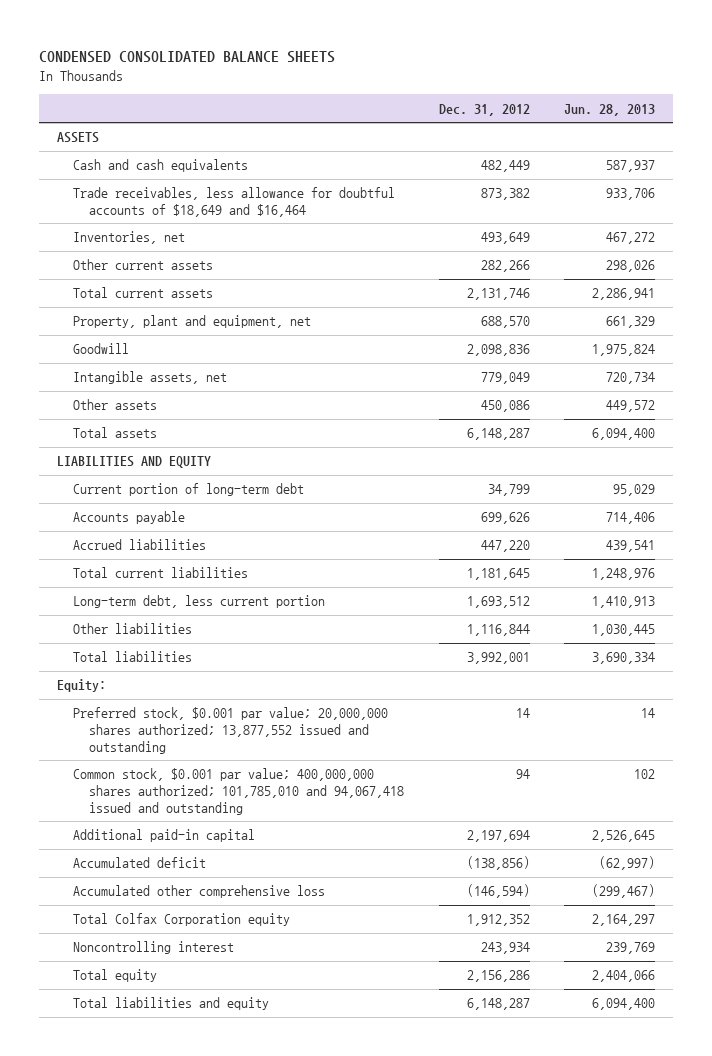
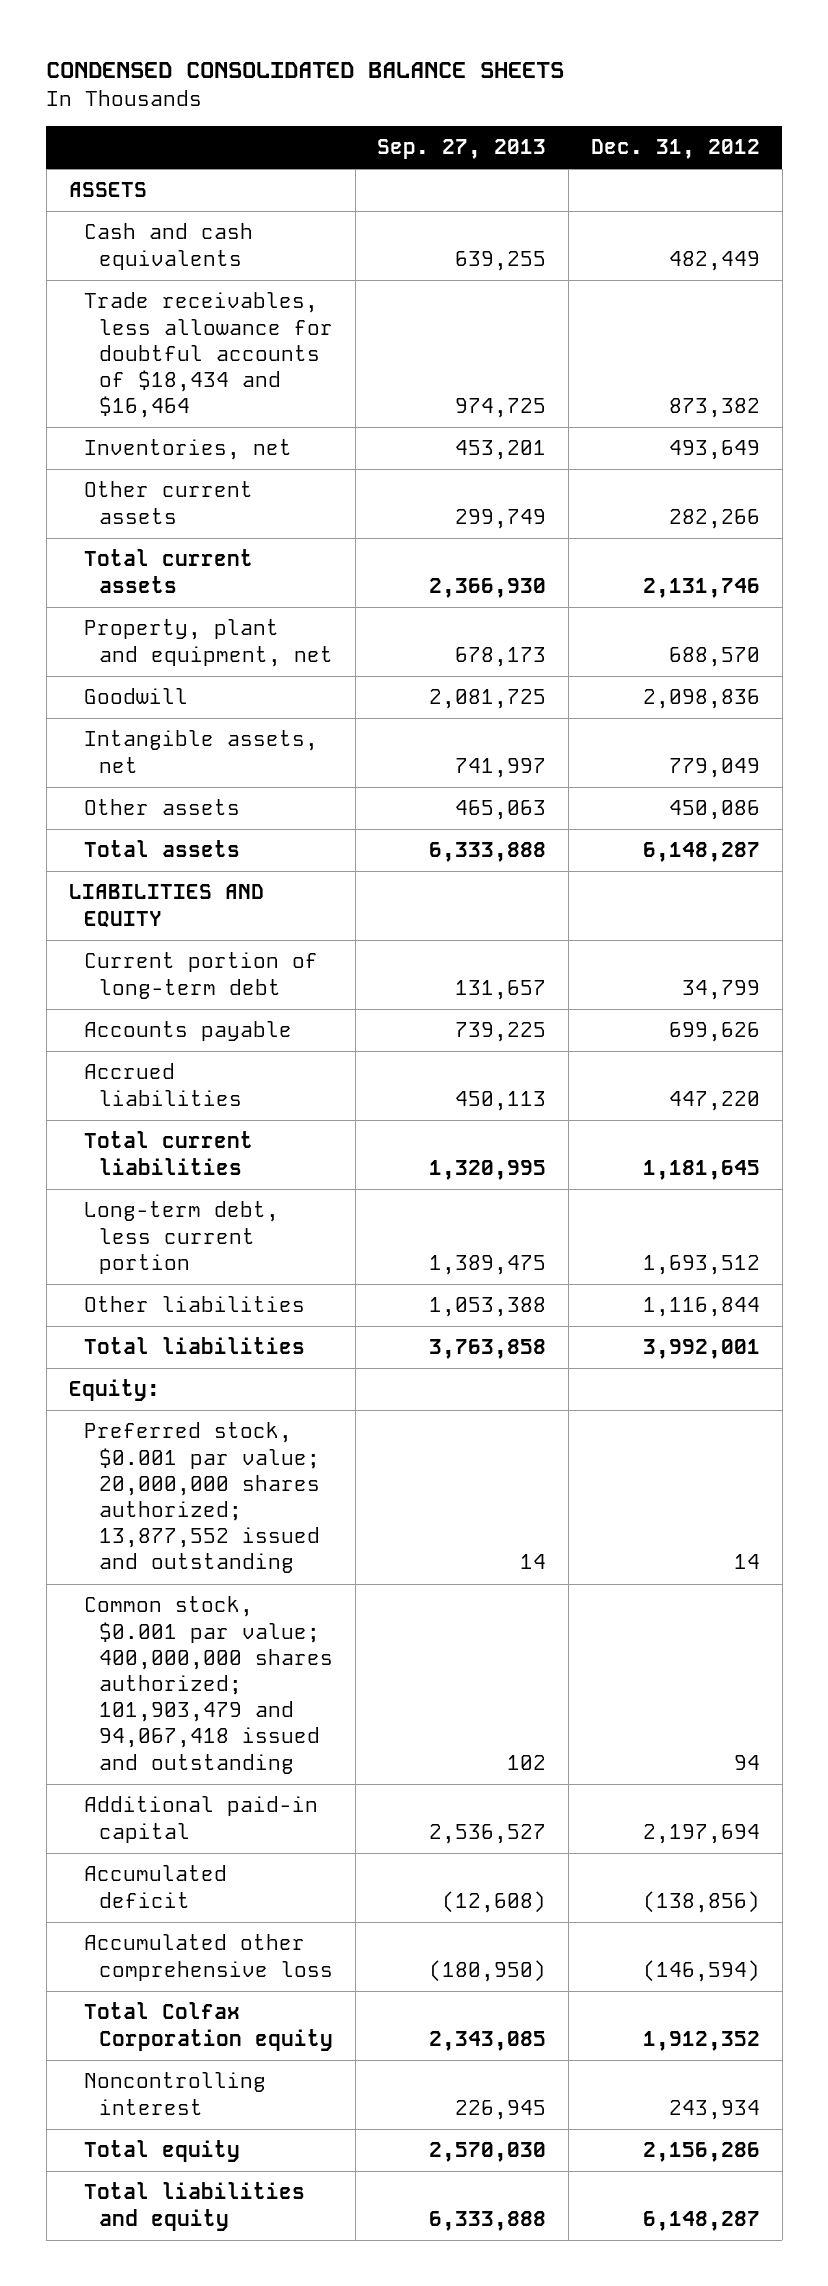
[564,103,656,116] Jun. 28, 2013 -> none
none -> [377,139,547,160] Sep. 27, 2013
[72,187,395,218] Trade receivables, less allowance for doubtful accounts of $18,649 and $16,464 -> [83,292,333,419] Trade receivables, less allowance for doubtful accounts of $18,434 and $16,464
[72,768,405,815] Common stock, $0.001 par value; 400,000,000 shares authorized; 101,785,010 and 94,067,418 issued and outstanding -> [83,1596,333,1774] Common stock, $0.001 par value; 400,000,000 shares authorized; 101,903,479 and 94,067,418 issued and outstanding

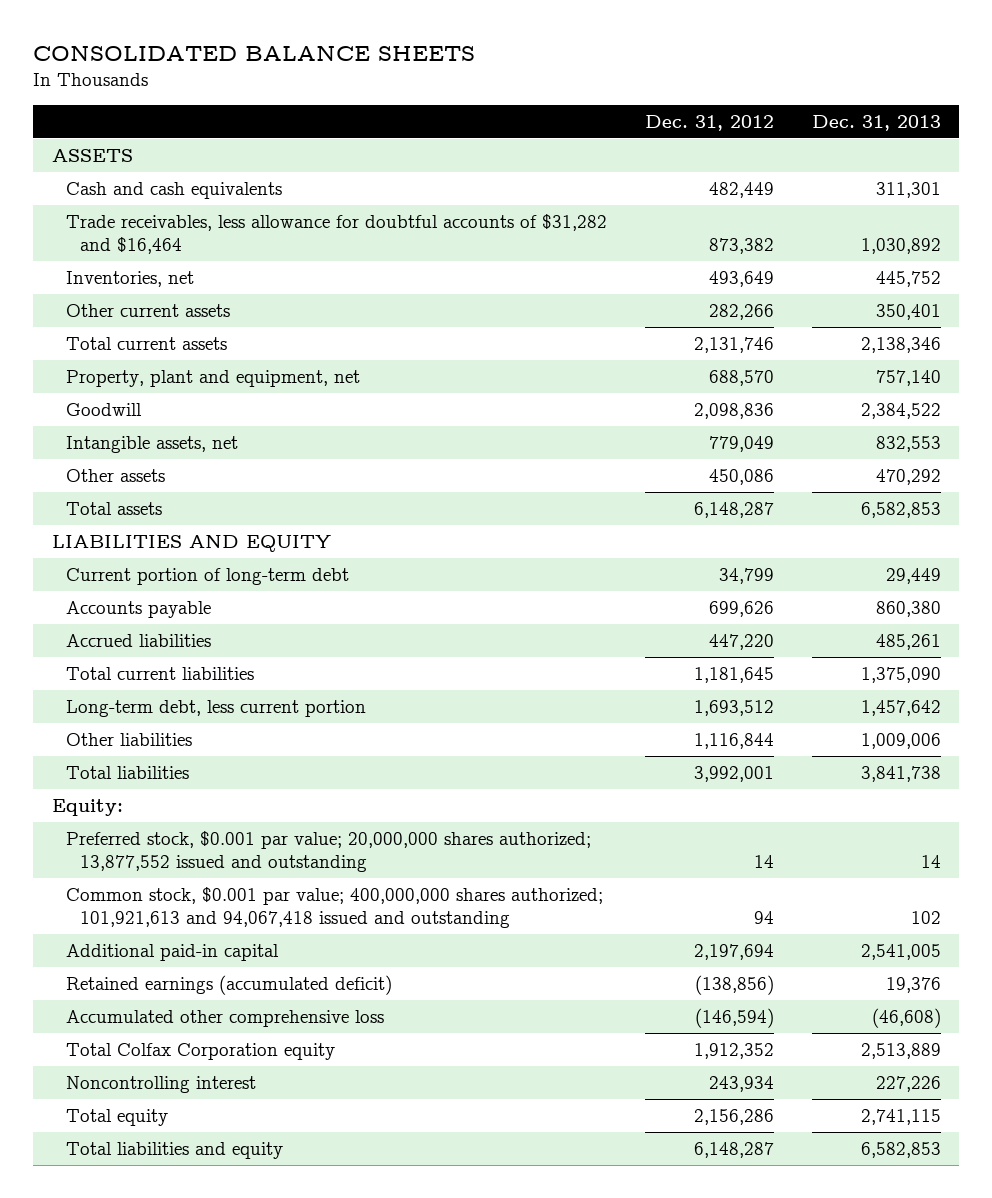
[46,61,565,78] CONDENSED CONSOLIDATED BALANCE SHEETS -> [32,46,475,62] CONSOLIDATED BALANCE SHEETS
[377,139,547,160] Sep. 27, 2013 -> none
none -> [811,114,941,131] Dec. 31, 2013
[83,292,333,419] Trade receivables, less allowance for doubtful accounts of $18,434 and $16,464 -> [65,213,607,255] Trade receivables, less allowance for doubtful accounts of $31,282 and $16,464
[83,1596,333,1774] Common stock, $0.001 par value; 400,000,000 shares authorized; 101,903,479 and 94,067,418 issued and outstanding -> [65,886,603,929] Common stock, $0.001 par value; 400,000,000 shares authorized; 101,921,613 and 94,067,418 issued and outstanding
[83,1865,227,1908] Accumulated deficit -> [65,974,392,995] Retained earnings (accumulated deficit)

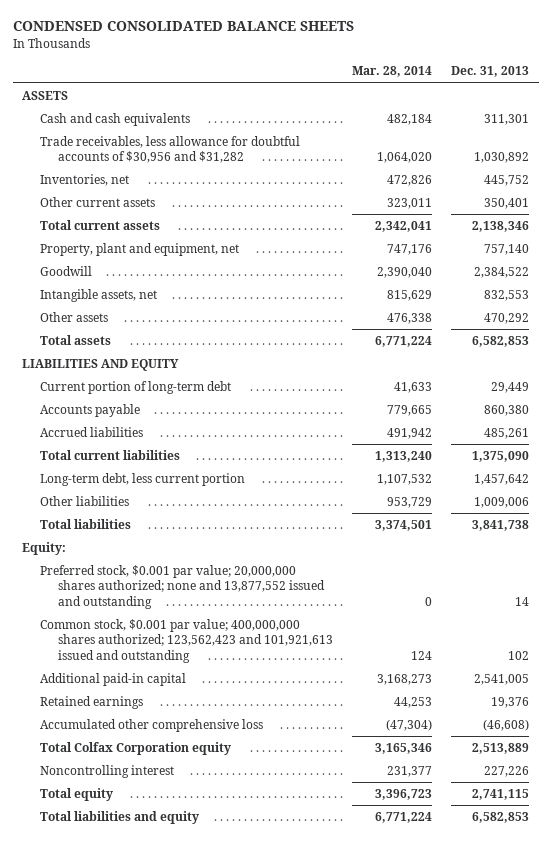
[32,46,475,62] CONSOLIDATED BALANCE SHEETS -> [12,21,354,32] CONDENSED CONSOLIDATED BALANCE SHEETS
[644,114,774,131] Dec. 31, 2012 -> none
none -> [352,66,433,78] Mar. 28, 2014
[65,213,607,255] Trade receivables, less allowance for doubtful accounts of $31,282 and $16,464 -> [40,135,301,164] Trade receivables, less allowance for doubtful accounts of $30,956 and $31,282
[65,830,591,873] Preferred stock, $0.001 par value; 20,000,000 shares authorized; 13,877,552 issued and outstanding -> [40,564,326,609] Preferred stock, $0.001 par value; 20,000,000 shares authorized; none and 13,877,552 issued and outstanding
[65,886,603,929] Common stock, $0.001 par value; 400,000,000 shares authorized; 101,921,613 and 94,067,418 issued and outstanding -> [40,618,334,663] Common stock, $0.001 par value; 400,000,000 shares authorized; 123,562,423 and 101,921,613 issued and outstanding
[65,974,392,995] Retained earnings (accumulated deficit) -> [40,695,144,709] Retained earnings

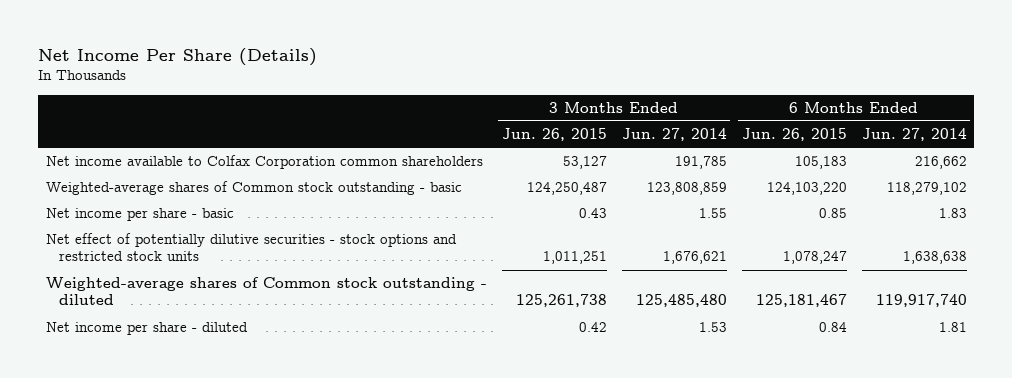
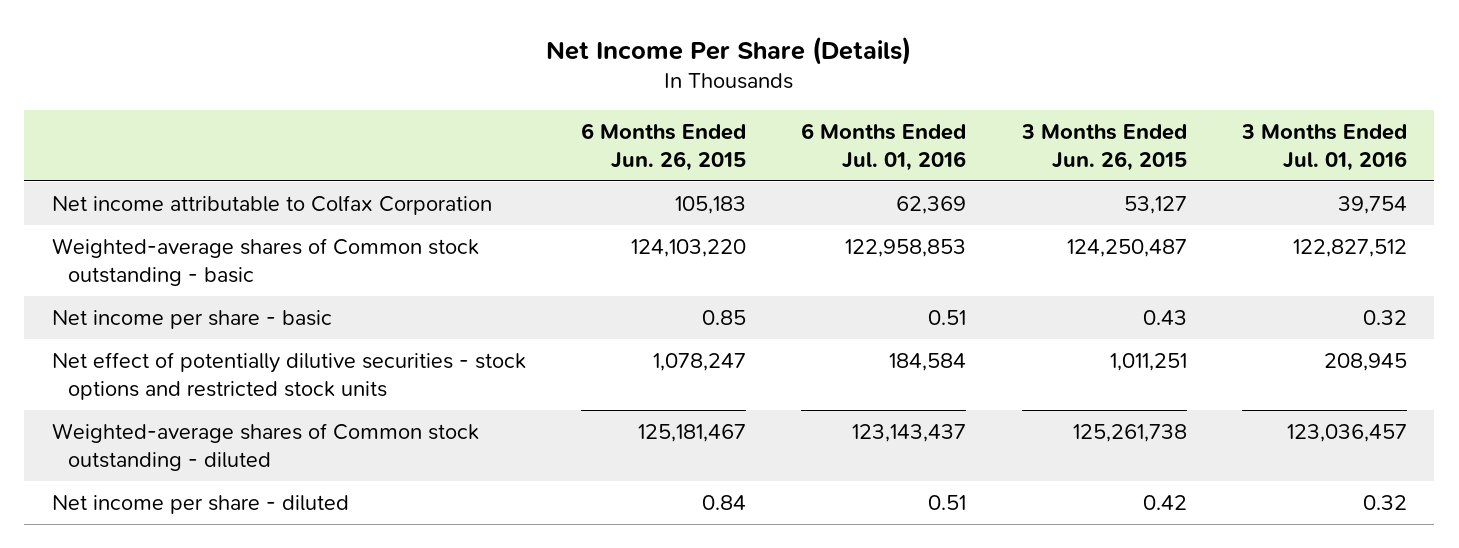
[621,128,727,142] Jun. 27, 2014 -> none
[861,128,967,142] Jun. 27, 2014 -> none
none -> [801,123,967,171] 6 Months Ended Jul. 01, 2016
none -> [1240,124,1407,171] 3 Months Ended Jul. 01, 2016
[45,155,483,170] Net income available to Colfax Corporation common shareholders -> [51,195,492,216] Net income attributable to Colfax Corporation

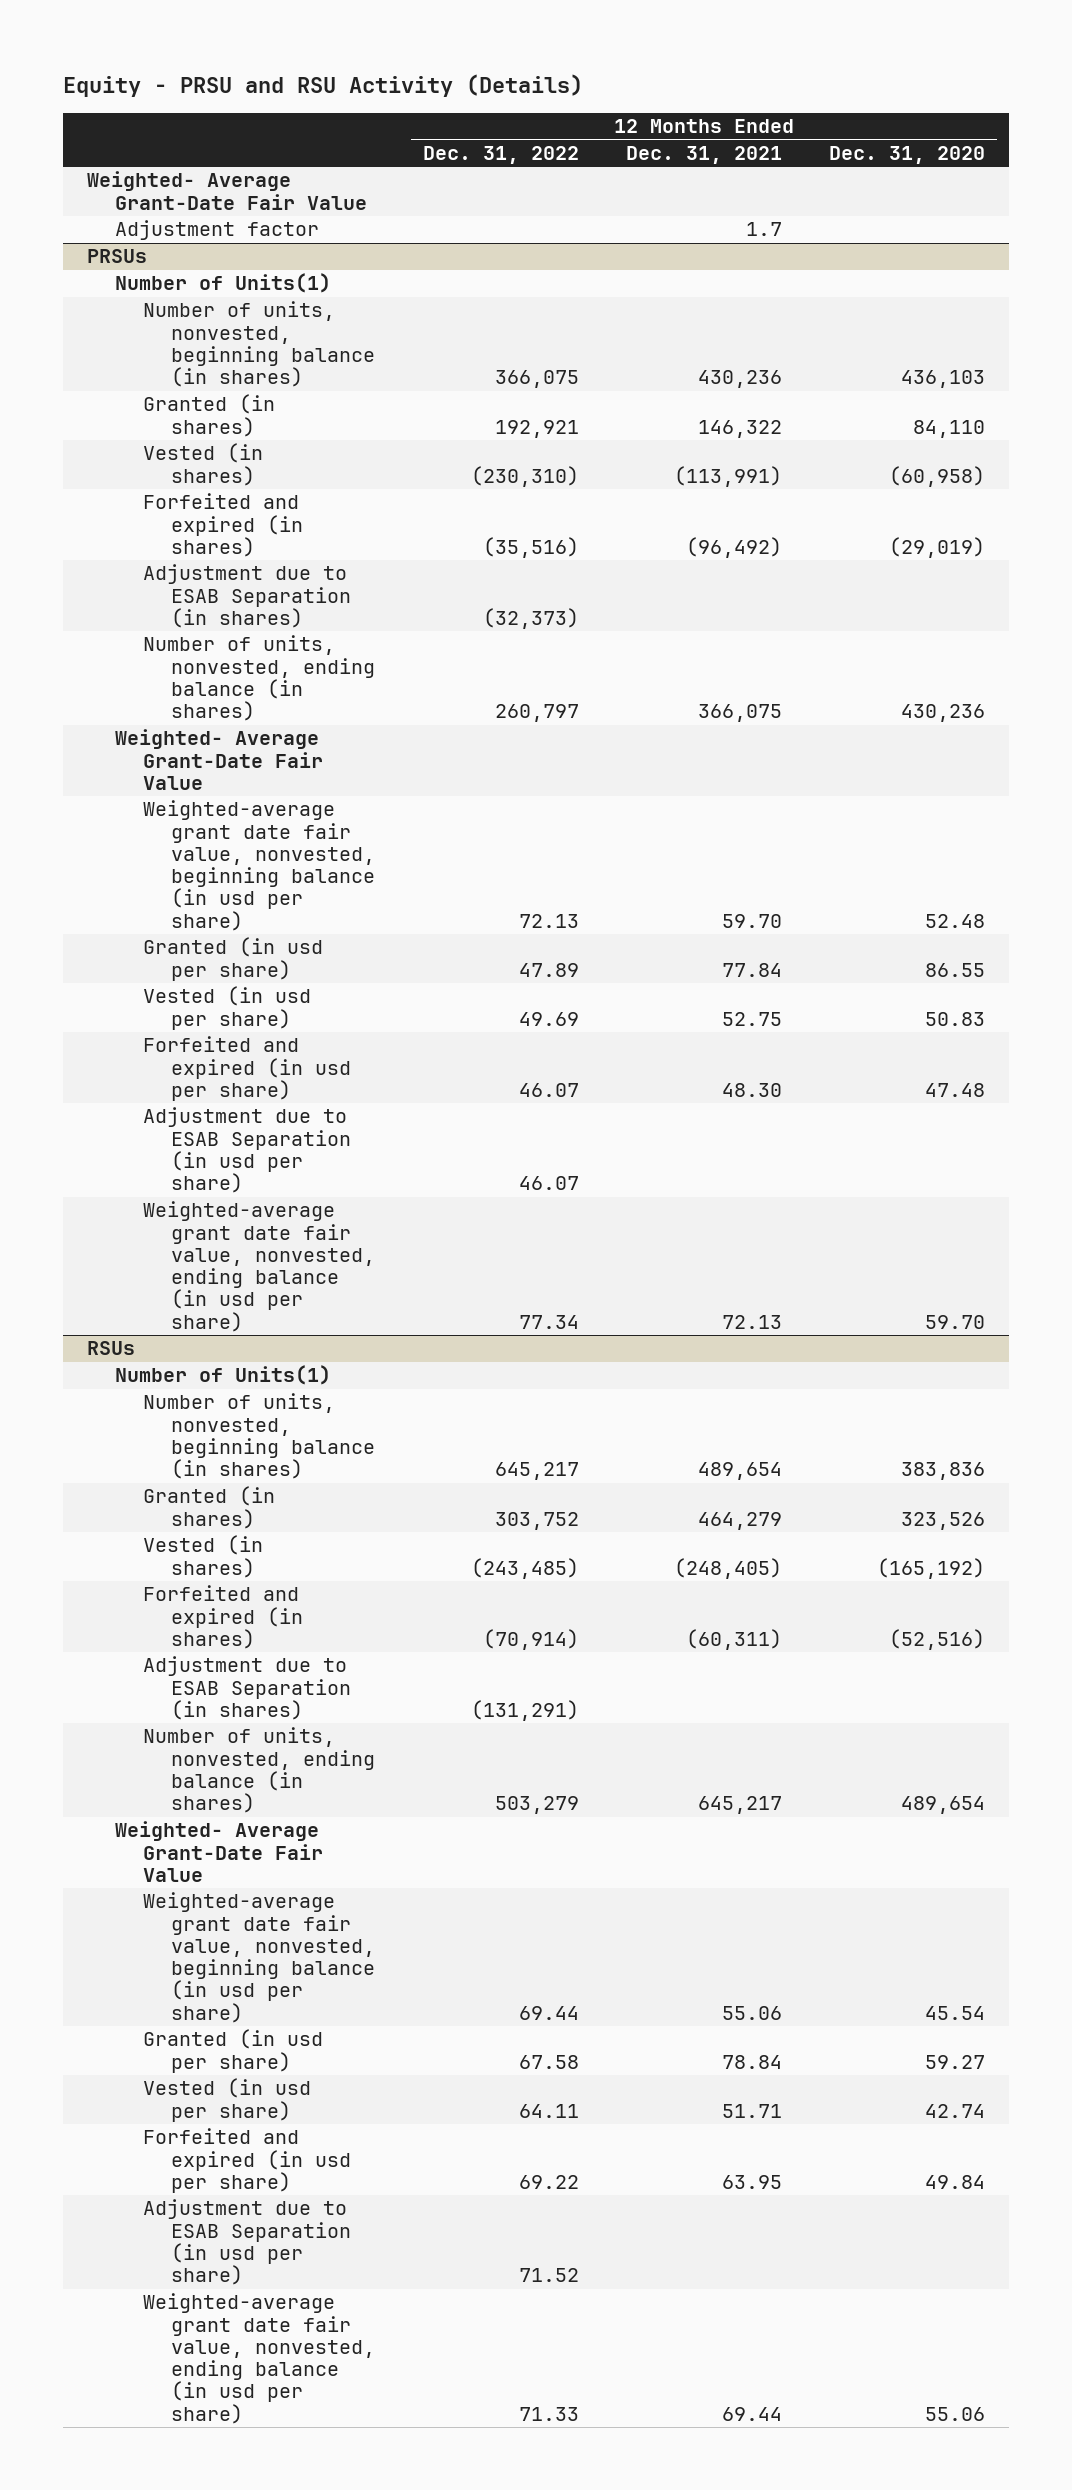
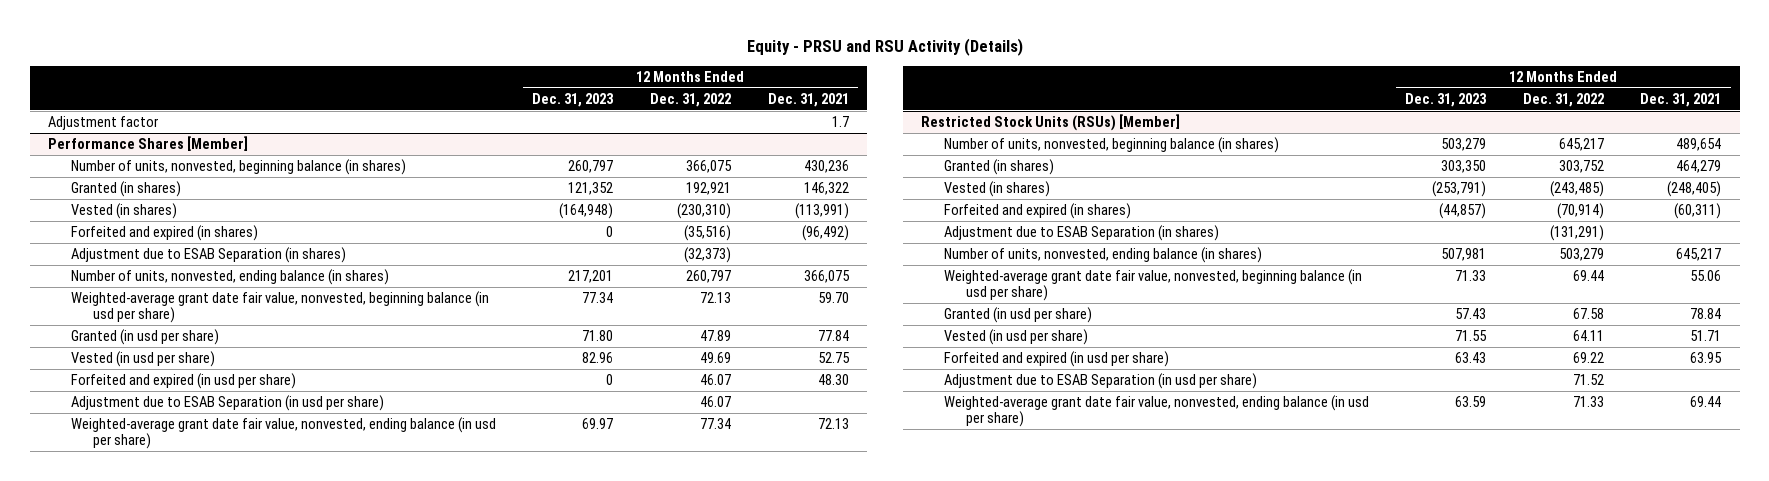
[829,146,986,165] Dec. 31, 2020 -> none
none -> [532,92,615,107] Dec. 31, 2023
[87,171,368,210] Weighted- Average Grant-Date Fair Value -> none
[115,273,332,294] Number of Units(1) -> none
[87,249,148,264] PRSUs -> [47,135,248,151] Performance Shares [Member]
[115,729,324,790] Weighted- Average Grant-Date Fair Value -> none
[115,1365,332,1386] Number of Units(1) -> none
[87,1341,136,1356] RSUs -> [920,113,1180,131] Restricted Stock Units (RSUs) [Member]
[115,1821,324,1882] Weighted- Average Grant-Date Fair Value -> none

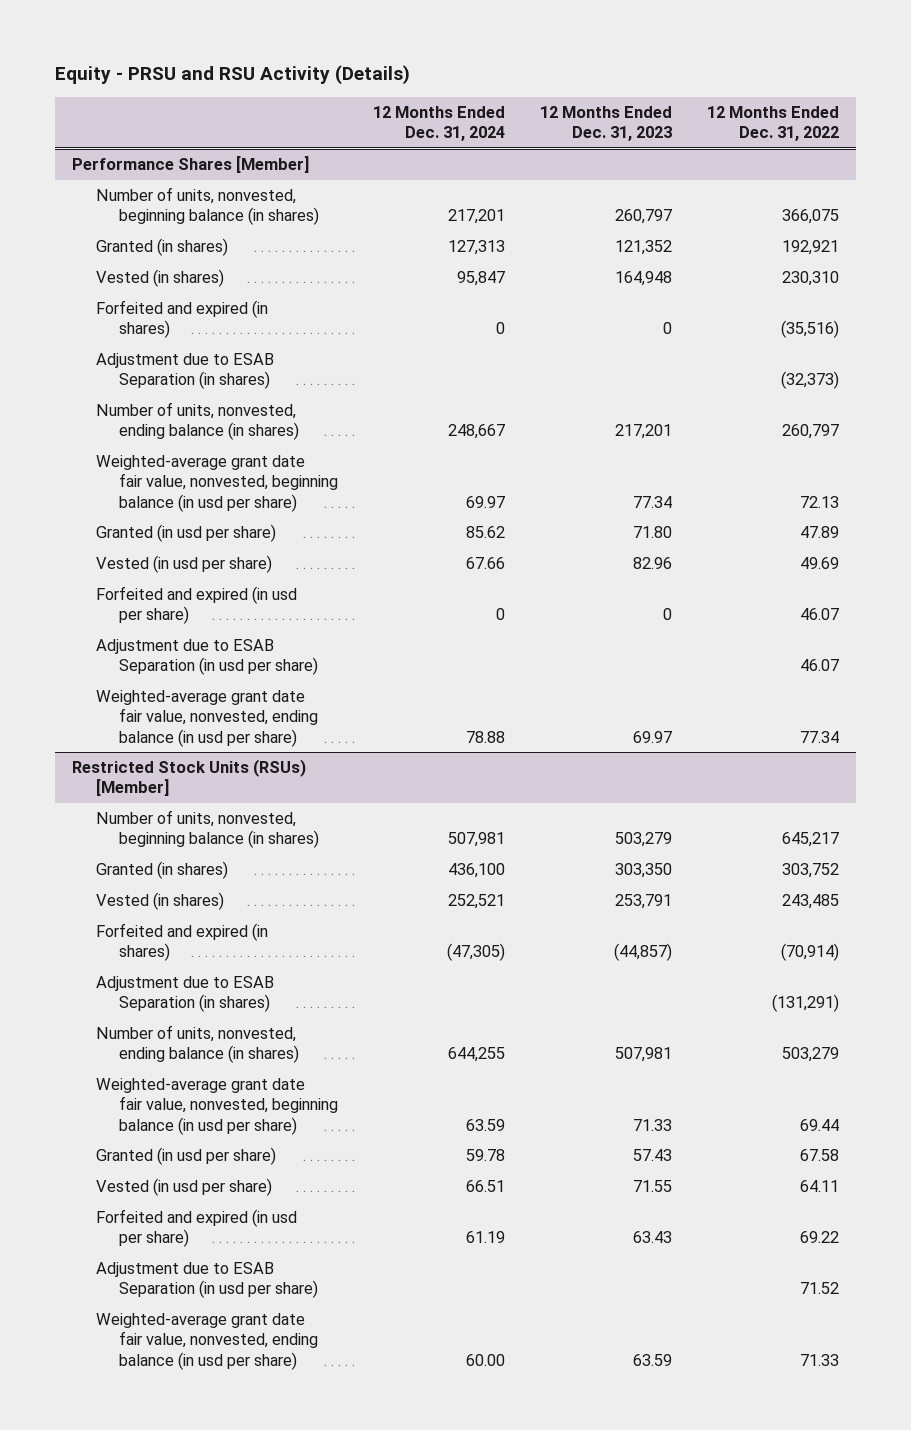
[767,92,849,107] Dec. 31, 2021 -> none
none -> [372,105,505,142] 12 Months Ended Dec. 31, 2024
[47,115,158,130] Adjustment factor -> none
[559,202,614,219] (164,948) -> [614,271,672,287] 164,948
[676,202,731,219] (230,310) -> [781,271,839,287] 230,310
[1432,180,1487,197] (253,791) -> [614,894,672,910] 253,791
[1549,180,1604,197] (243,485) -> [781,894,839,910] 243,485

